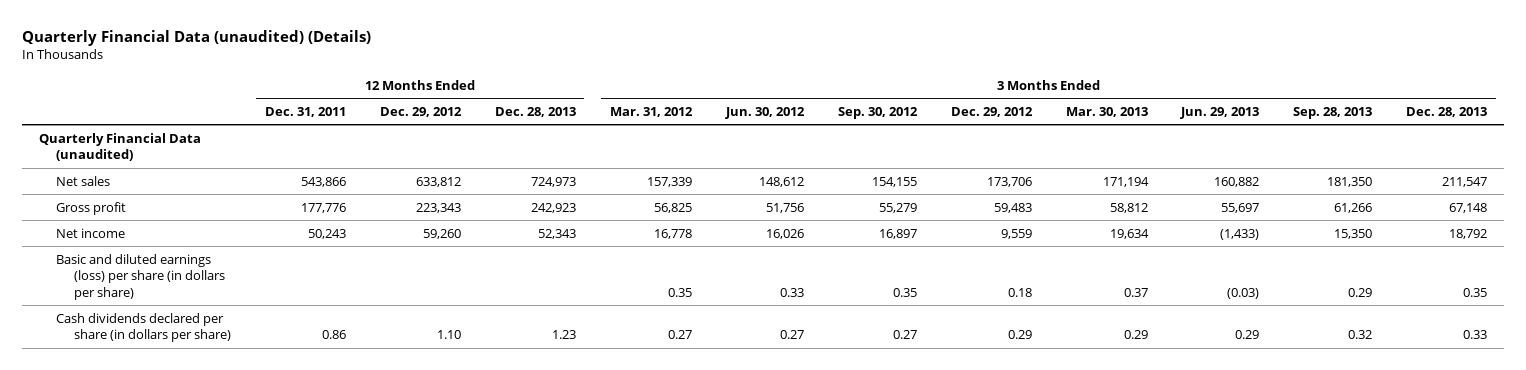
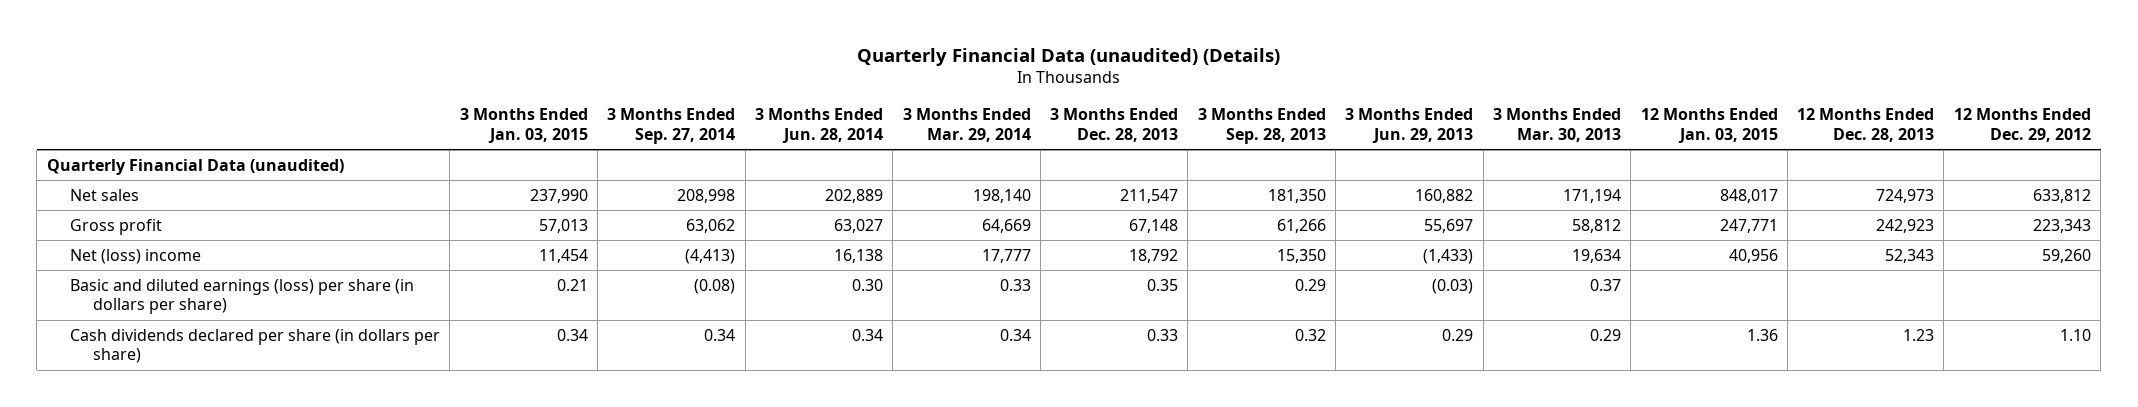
[264,106,346,117] Dec. 31, 2011 -> none
[609,106,693,117] Mar. 31, 2012 -> none
[724,106,805,119] Jun. 30, 2012 -> none
[837,106,918,119] Sep. 30, 2012 -> none
[950,106,1033,117] Dec. 29, 2012 -> none
none -> [459,108,588,143] 3 Months Ended Jan. 03, 2015
none -> [607,108,736,144] 3 Months Ended Sep. 27, 2014
none -> [754,108,883,143] 3 Months Ended Jun. 28, 2014
none -> [902,108,1031,142] 3 Months Ended Mar. 29, 2014
none -> [1640,108,1778,143] 12 Months Ended Jan. 03, 2015
[56,227,126,238] Net income -> [70,248,202,264] Net (loss) income

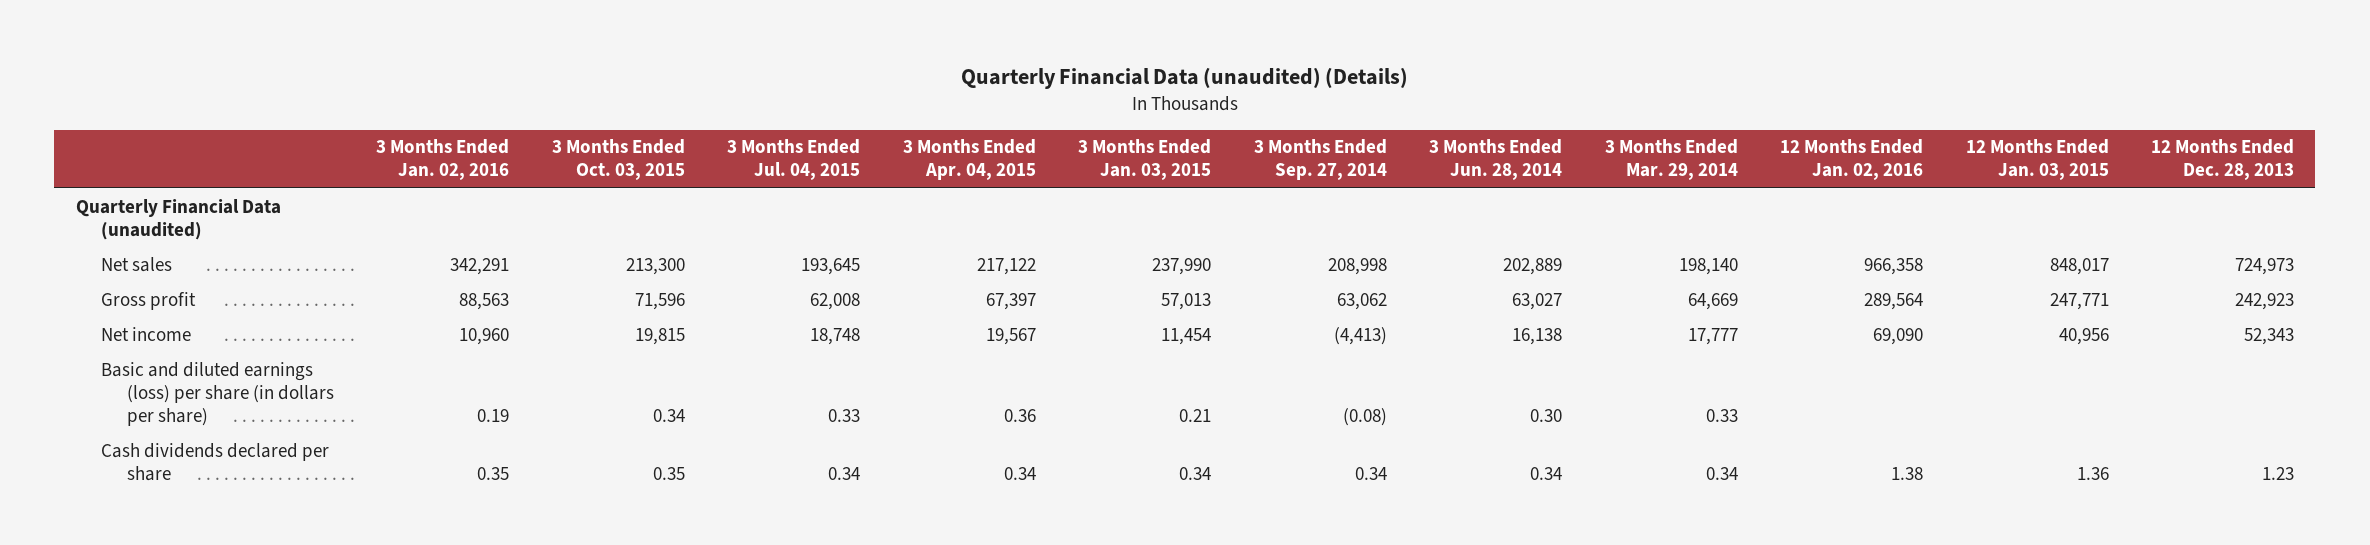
[1050,108,1179,142] 3 Months Ended Dec. 28, 2013 -> none
[1197,108,1326,144] 3 Months Ended Sep. 28, 2013 -> none
[1345,108,1474,143] 3 Months Ended Jun. 29, 2013 -> none
[1492,108,1621,142] 3 Months Ended Mar. 30, 2013 -> none
[1953,108,2091,142] 12 Months Ended Dec. 29, 2012 -> none
none -> [376,139,510,181] 3 Months Ended Jan. 02, 2016
none -> [551,139,685,181] 3 Months Ended Oct. 03, 2015
none -> [727,139,861,181] 3 Months Ended Jul. 04, 2015
none -> [902,139,1036,181] 3 Months Ended Apr. 04, 2015
none -> [1780,139,1924,181] 12 Months Ended Jan. 02, 2016
[70,248,202,264] Net (loss) income -> [101,326,192,341] Net income
[70,328,441,364] Cash dividends declared per share (in dollars per share) -> [101,442,330,481] Cash dividends declared per share

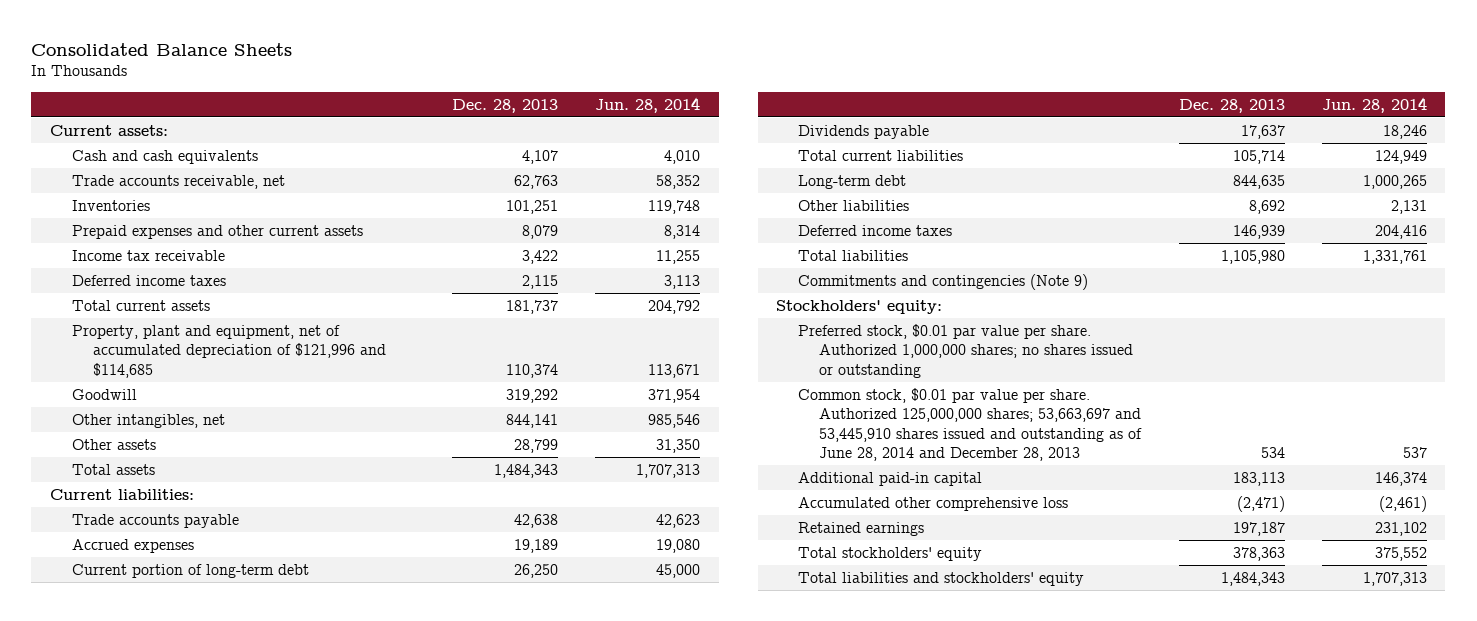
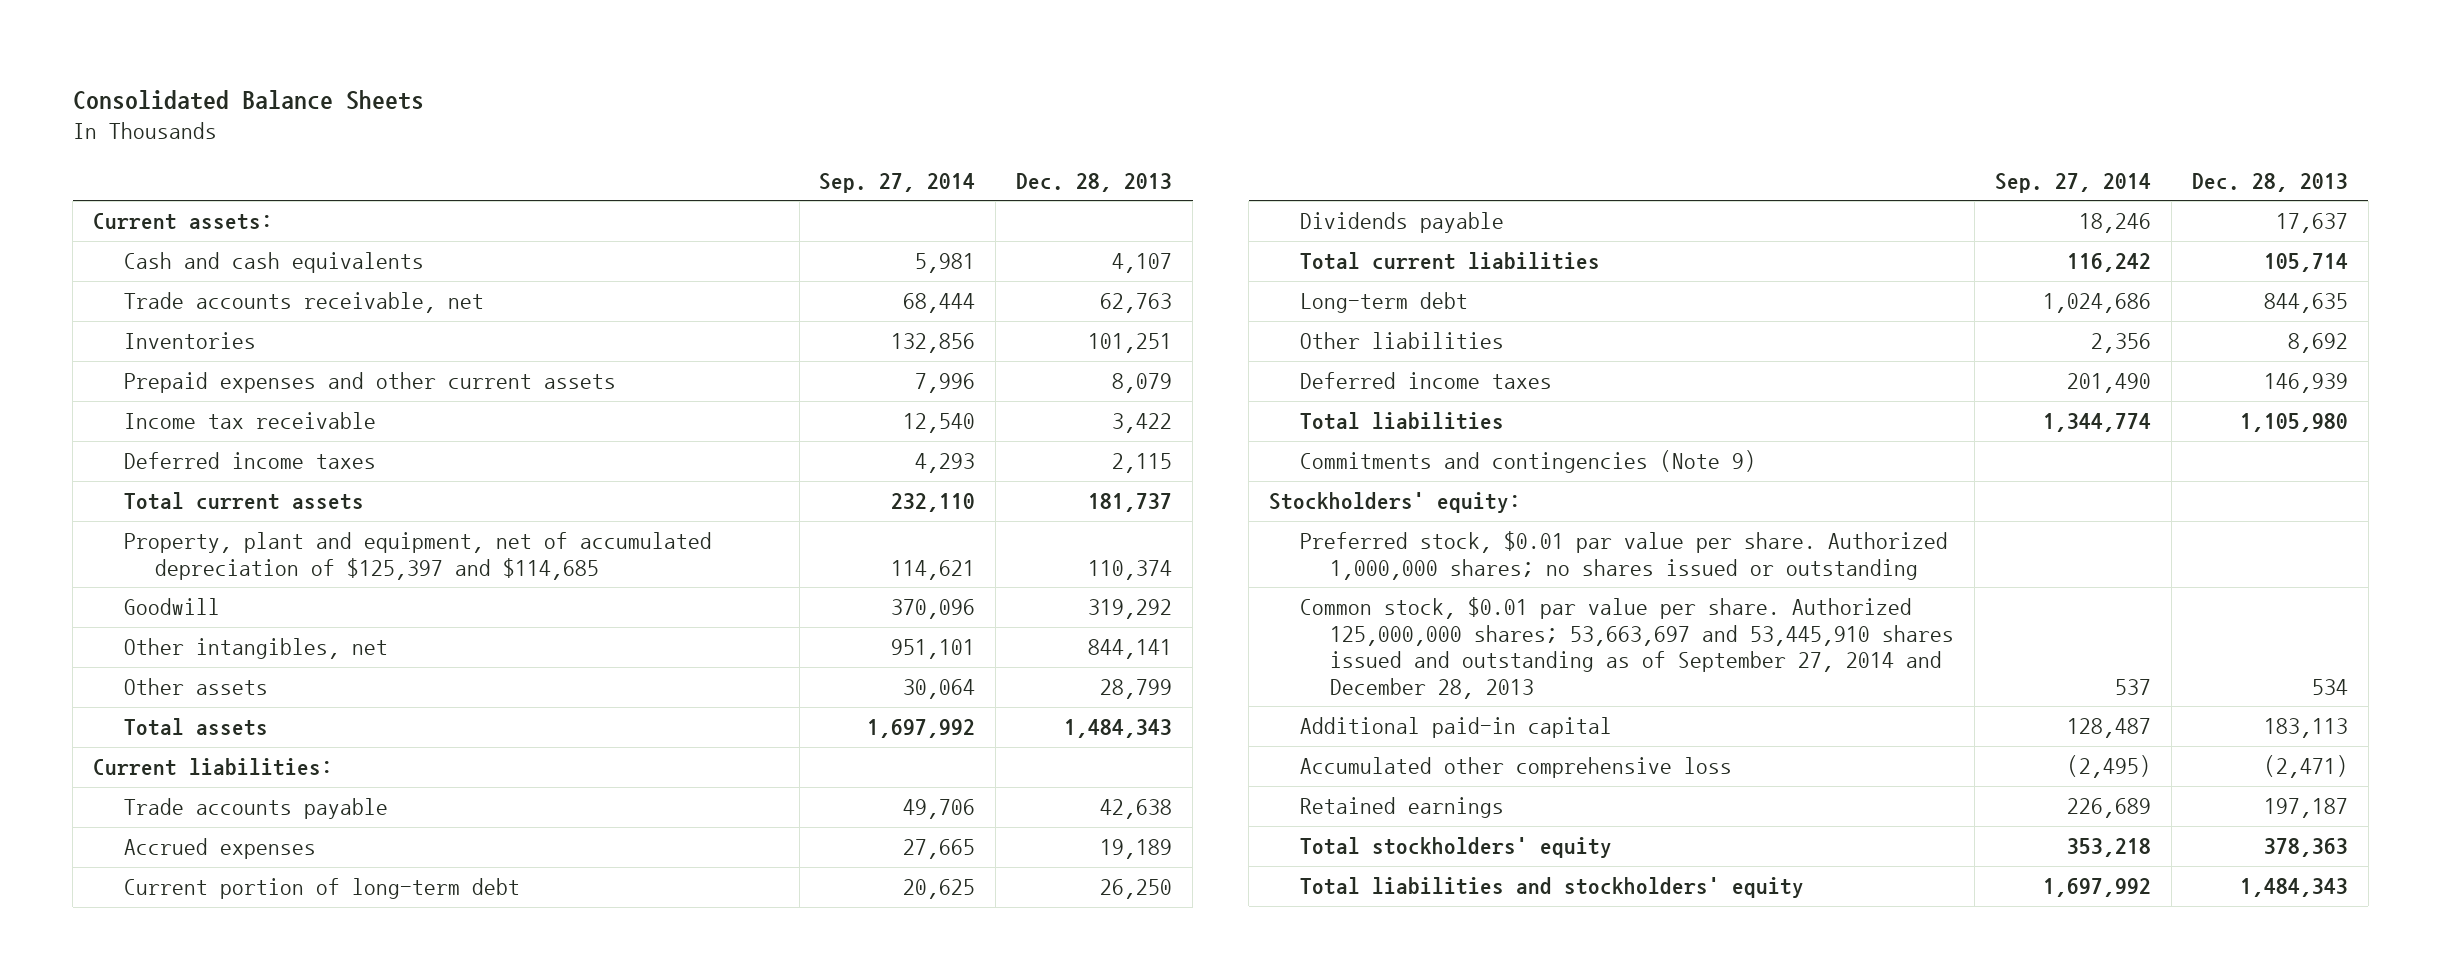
[595,96,701,113] Jun. 28, 2014 -> none
none -> [819,172,976,193] Sep. 27, 2014
[71,324,386,378] Property, plant and equipment, net of accumulated depreciation of $121,996 and $114,685 -> [124,531,713,580] Property, plant and equipment, net of accumulated depreciation of $125,397 and $114,685
[797,387,1143,462] Common stock, $0.01 par value per share. Authorized 125,000,000 shares; 53,663,697 and 53,445,910 shares issued and outstanding as of June 28, 2014 and December 28, 2013 -> [1299,596,1955,699] Common stock, $0.01 par value per share. Authorized 125,000,000 shares; 53,663,697 and 53,445,910 shares issued and outstanding as of September 27, 2014 and December 28, 2013

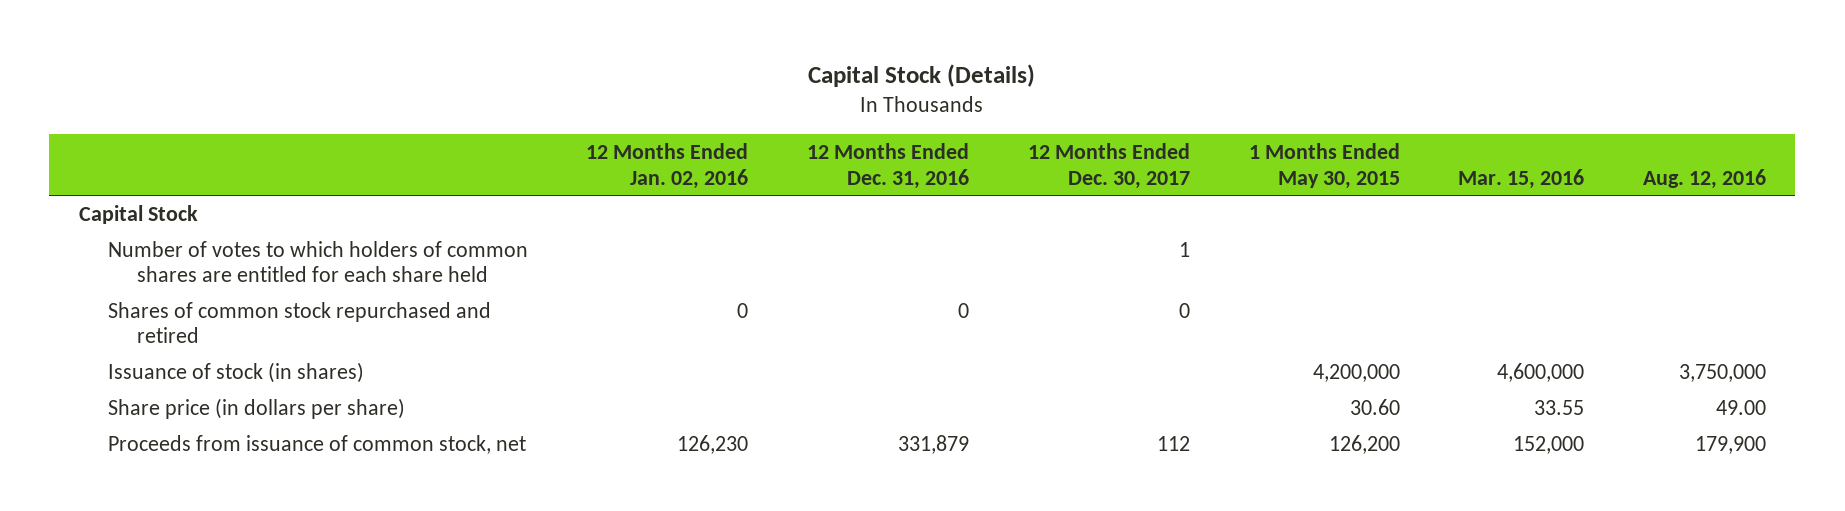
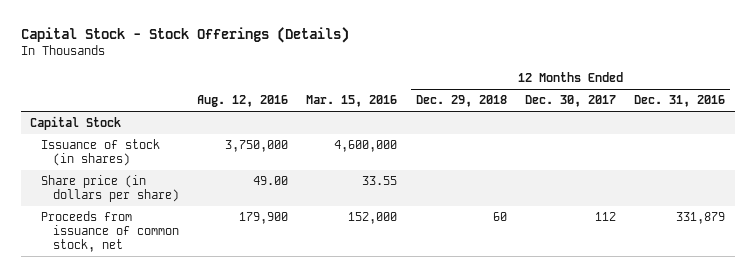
[808,64,1036,88] Capital Stock (Details) -> [20,27,349,44] Capital Stock - Stock Offerings (Details)
[586,143,749,189] 12 Months Ended Jan. 02, 2016 -> none
[1248,143,1400,189] 1 Months Ended May 30, 2015 -> none
none -> [415,95,507,108] Dec. 29, 2018
[107,240,528,283] Number of votes to which holders of common shares are entitled for each share held -> none
[107,301,491,344] Shares of common stock repurchased and retired -> none

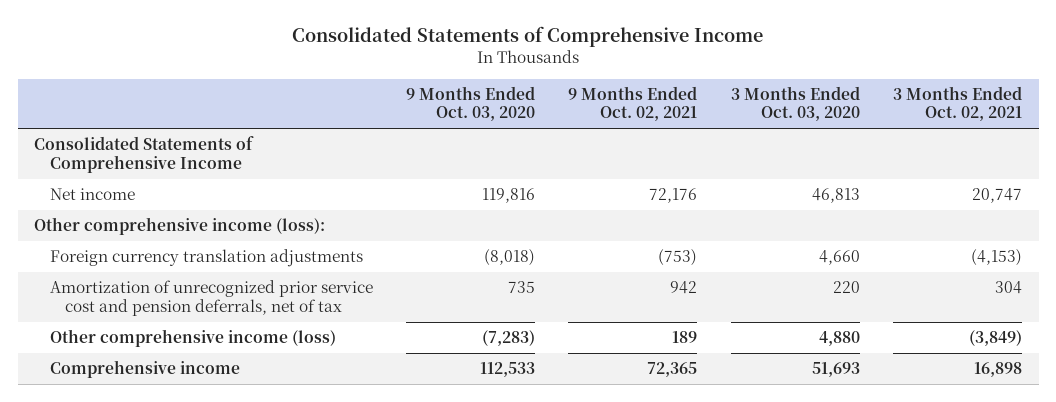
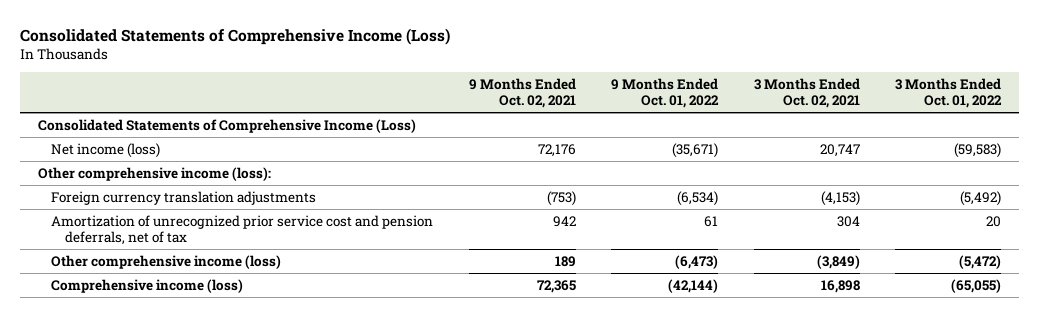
[292,25,764,47] Consolidated Statements of Comprehensive Income -> [20,27,451,45] Consolidated Statements of Comprehensive Income (Loss)
[405,85,535,122] 9 Months Ended Oct. 03, 2020 -> none
[730,85,860,122] 3 Months Ended Oct. 03, 2020 -> none
none -> [611,77,720,108] 9 Months Ended Oct. 01, 2022
none -> [895,77,1003,108] 3 Months Ended Oct. 01, 2022
[34,136,255,173] Consolidated Statements of Comprehensive Income -> [37,118,416,133] Consolidated Statements of Comprehensive Income (Loss)
[49,188,135,201] Net income -> [51,142,161,158] Net income (loss)
[49,360,240,379] Comprehensive income -> [51,278,244,293] Comprehensive income (loss)

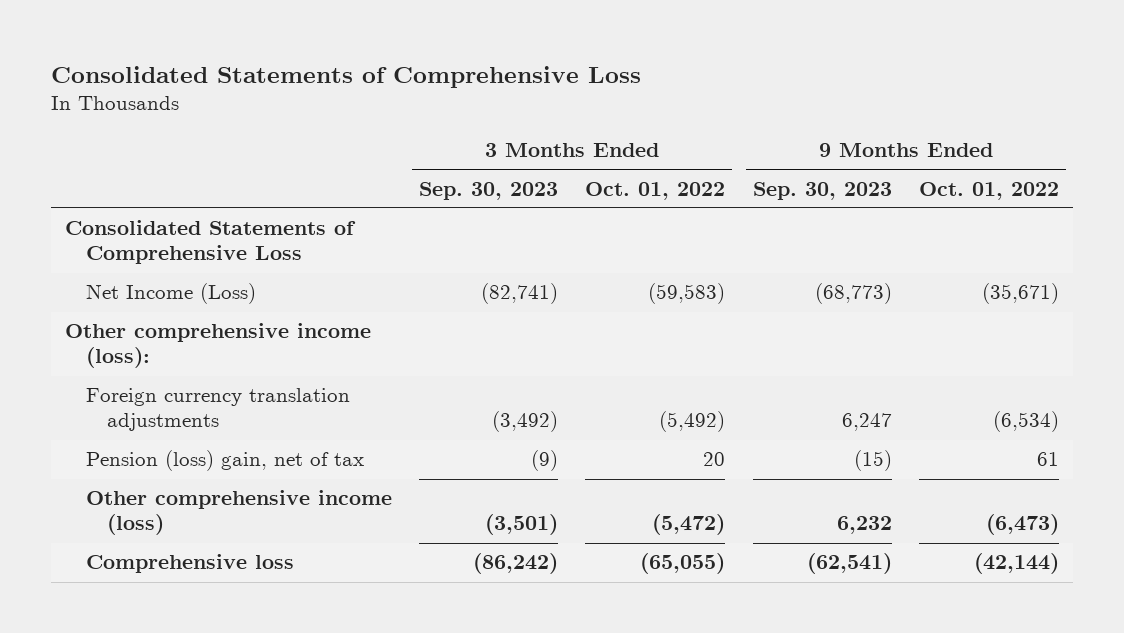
[20,27,451,45] Consolidated Statements of Comprehensive Income (Loss) -> [50,65,641,88] Consolidated Statements of Comprehensive Loss
[468,77,576,108] 9 Months Ended Oct. 02, 2021 -> none
[753,77,860,108] 3 Months Ended Oct. 02, 2021 -> none
none -> [419,181,559,200] Sep. 30, 2023
none -> [752,181,892,200] Sep. 30, 2023
[37,118,416,133] Consolidated Statements of Comprehensive Income (Loss) -> [64,220,356,265] Consolidated Statements of Comprehensive Loss
[51,142,161,158] Net income (loss) -> [85,283,256,305] Net Income (Loss)
[51,214,434,245] Amortization of unrecognized prior service cost and pension deferrals, net of tax -> [85,450,364,472] Pension (loss) gain, net of tax
[51,278,244,293] Comprehensive income (loss) -> [85,554,294,574] Comprehensive loss

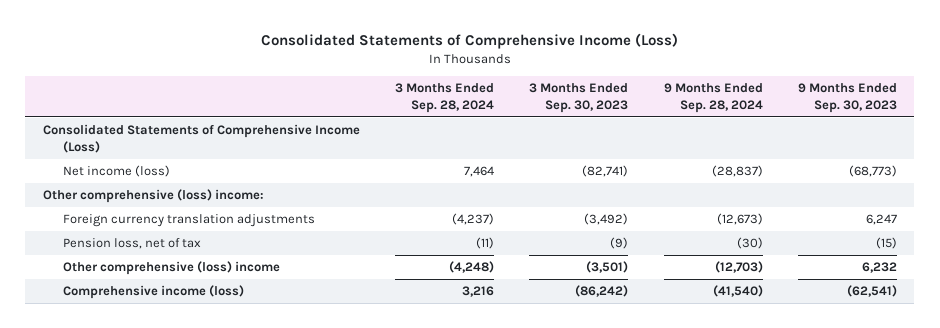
[50,65,641,88] Consolidated Statements of Comprehensive Loss -> [260,33,678,50] Consolidated Statements of Comprehensive Income (Loss)
[585,181,726,200] Oct. 01, 2022 -> none
[919,181,1060,200] Oct. 01, 2022 -> none
none -> [395,83,495,113] 3 Months Ended Sep. 28, 2024
none -> [663,83,763,113] 9 Months Ended Sep. 28, 2024
[64,220,356,265] Consolidated Statements of Comprehensive Loss -> [42,124,360,153] Consolidated Statements of Comprehensive Income (Loss)
[85,283,256,305] Net Income (Loss) -> [63,165,171,178] Net income (loss)
[64,323,371,369] Other comprehensive income (loss): -> [42,189,264,204] Other comprehensive (loss) income:
[85,450,364,472] Pension (loss) gain, net of tax -> [63,238,202,250] Pension loss, net of tax
[85,490,392,536] Other comprehensive income (loss) -> [63,261,281,276] Other comprehensive (loss) income
[85,554,294,574] Comprehensive loss -> [63,285,245,300] Comprehensive income (loss)

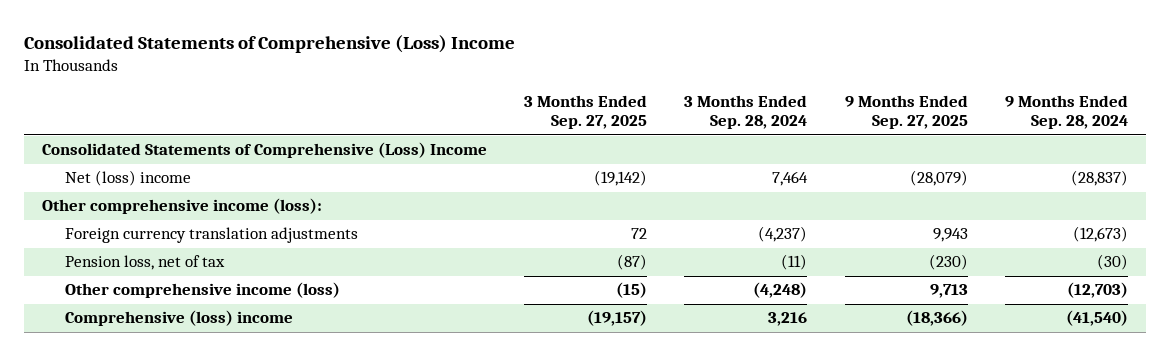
[260,33,678,50] Consolidated Statements of Comprehensive Income (Loss) -> [23,35,515,54] Consolidated Statements of Comprehensive (Loss) Income
[529,83,629,113] 3 Months Ended Sep. 30, 2023 -> none
[797,83,897,113] 9 Months Ended Sep. 30, 2023 -> none
none -> [524,95,648,130] 3 Months Ended Sep. 27, 2025
none -> [844,95,968,130] 9 Months Ended Sep. 27, 2025
[42,124,360,153] Consolidated Statements of Comprehensive Income (Loss) -> [42,142,488,159] Consolidated Statements of Comprehensive (Loss) Income
[63,165,171,178] Net income (loss) -> [64,170,191,187] Net (loss) income
[42,189,264,204] Other comprehensive (loss) income: -> [42,198,323,215] Other comprehensive income (loss):
[63,261,281,276] Other comprehensive (loss) income -> [64,282,340,299] Other comprehensive income (loss)
[63,285,245,300] Comprehensive income (loss) -> [64,310,293,327] Comprehensive (loss) income

